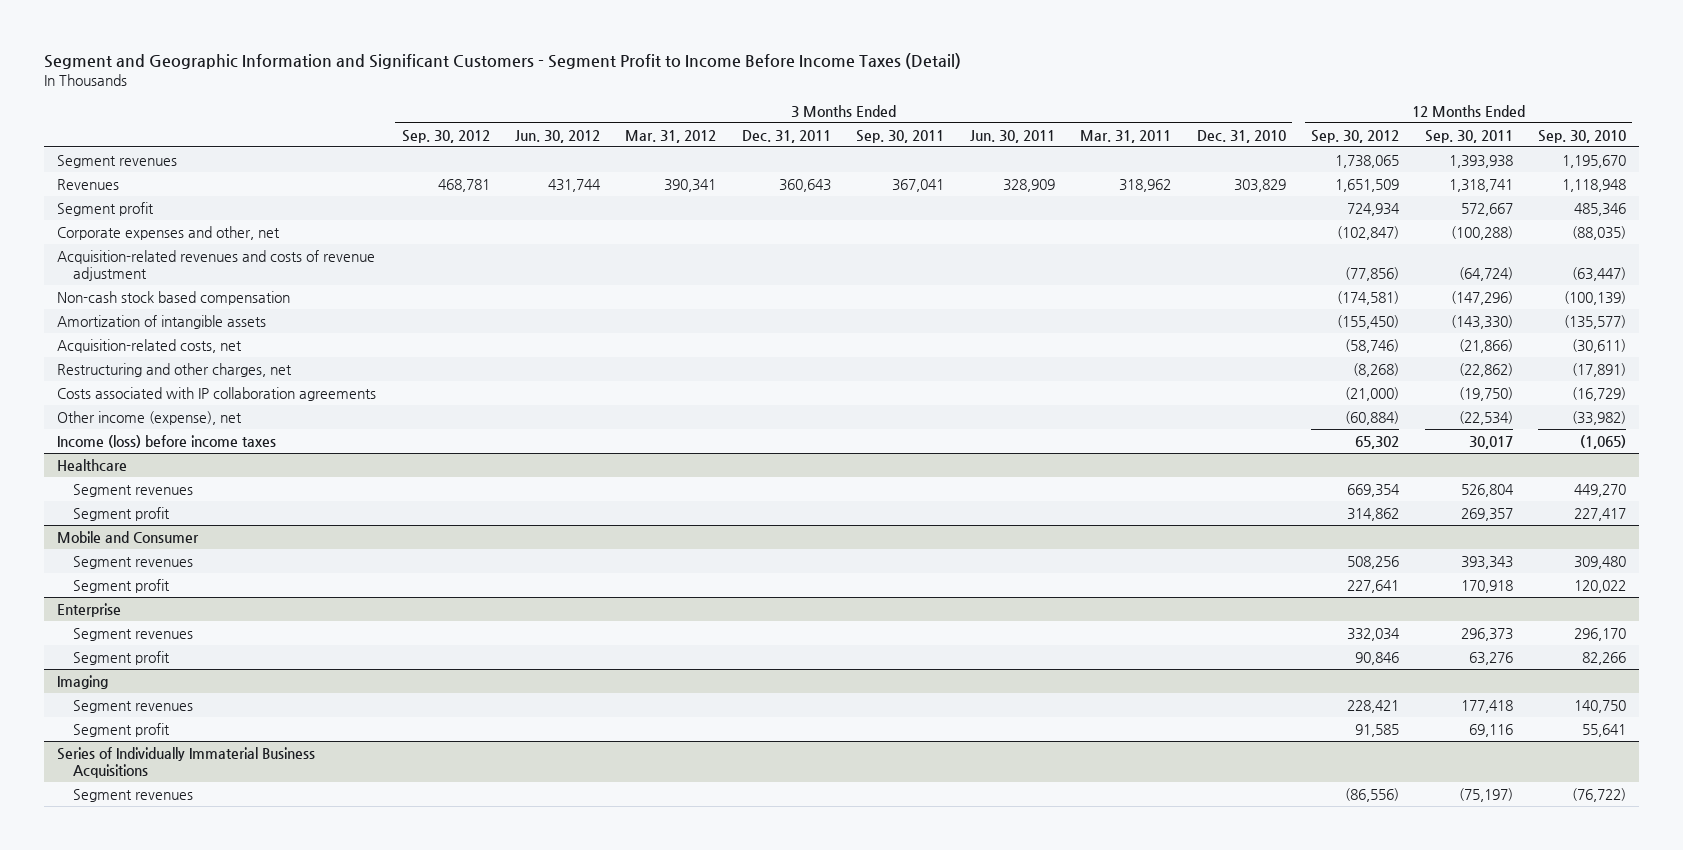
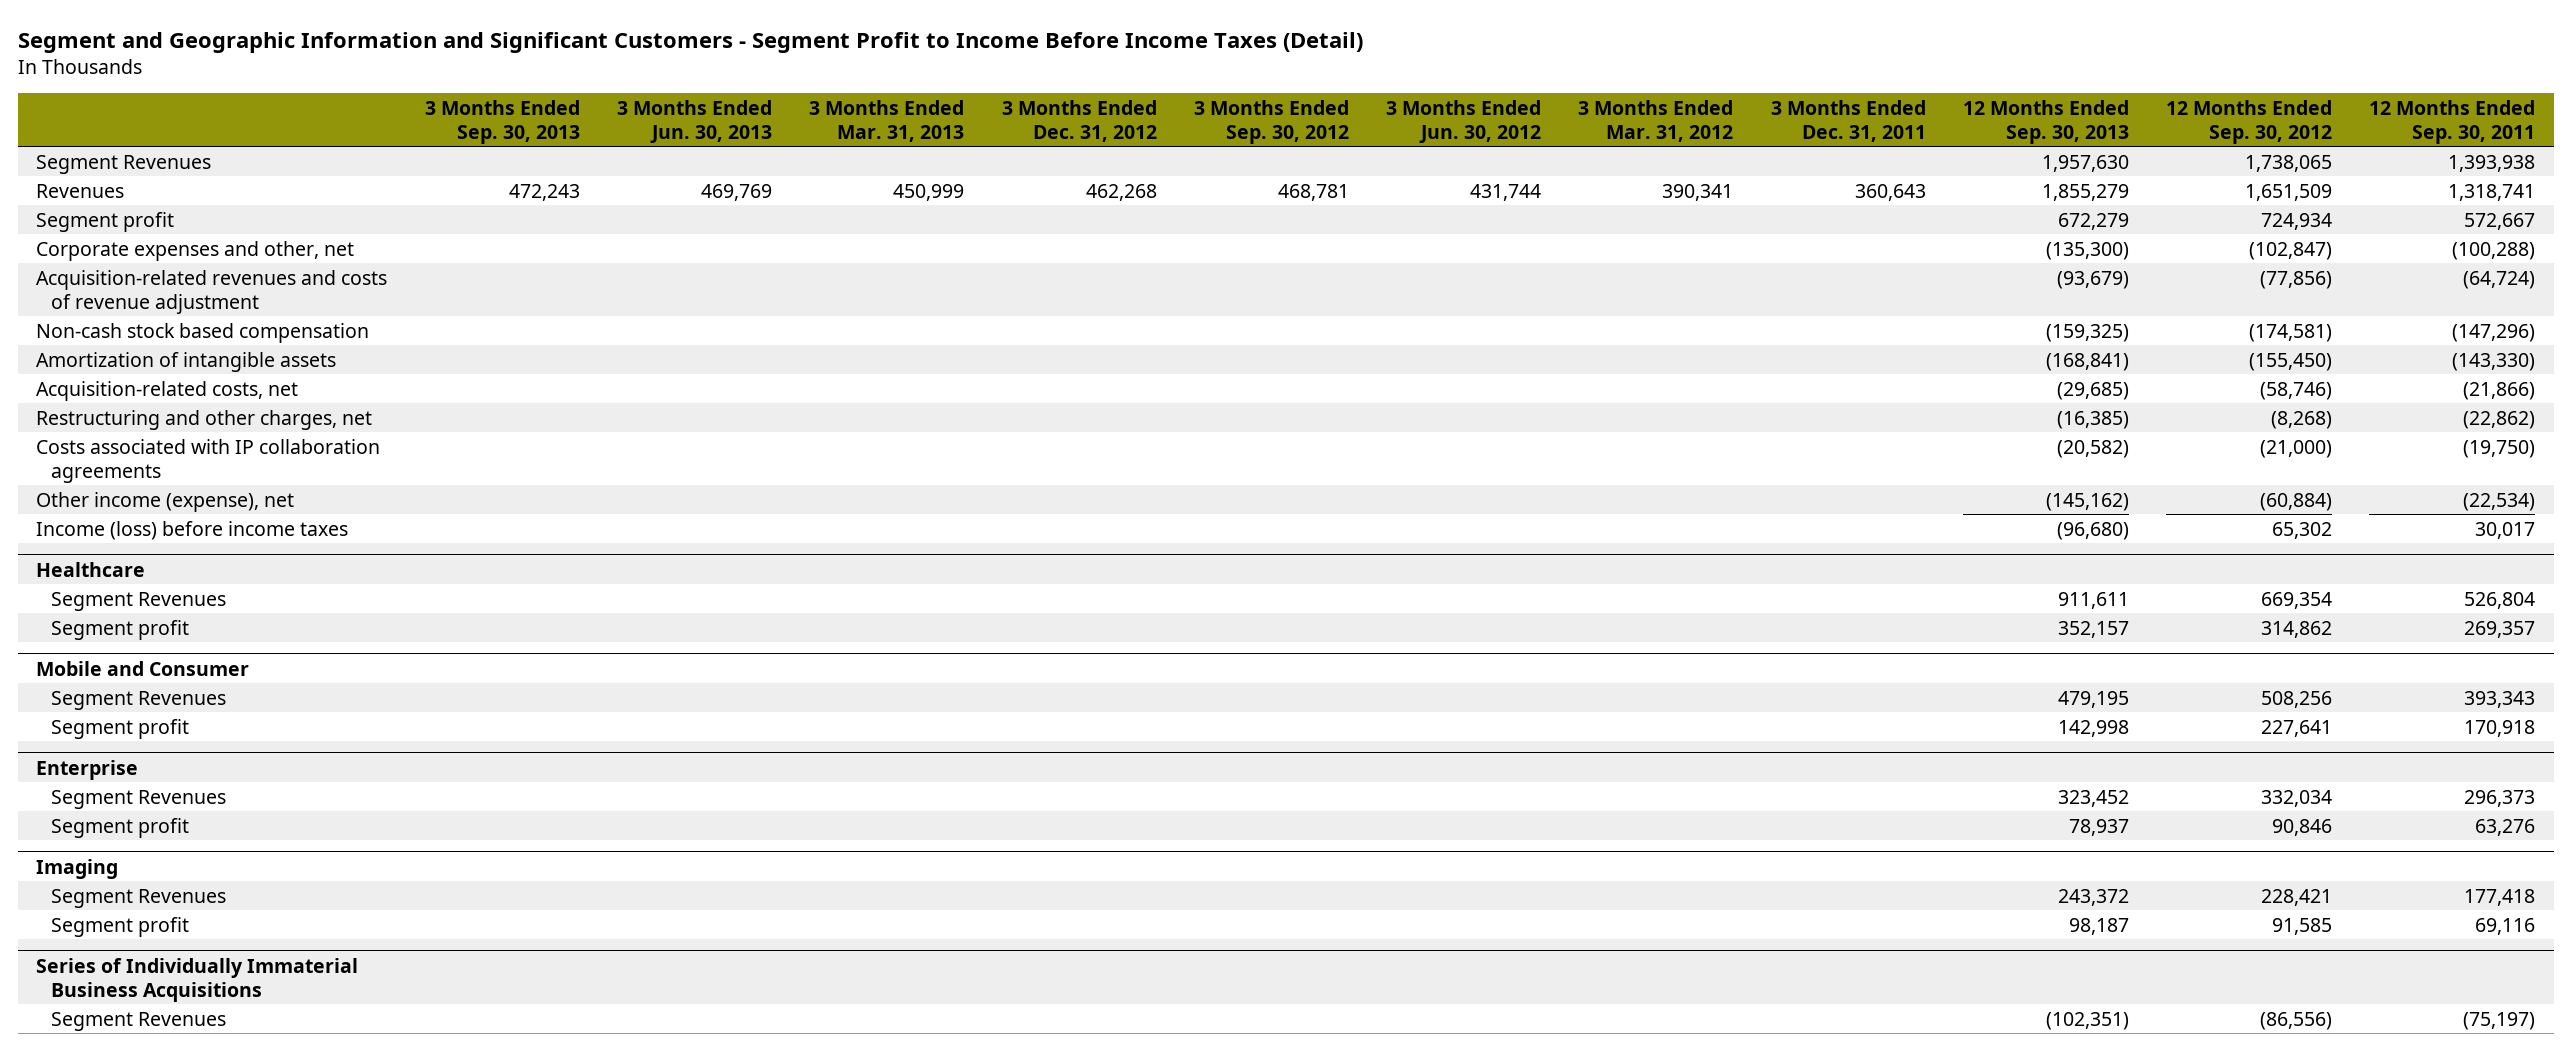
[856,129,945,143] Sep. 30, 2011 -> none
[969,129,1055,143] Jun. 30, 2011 -> none
[1080,129,1172,143] Mar. 31, 2011 -> none
[1196,129,1286,143] Dec. 31, 2010 -> none
[1537,129,1626,143] Sep. 30, 2010 -> none
none -> [424,99,580,144] 3 Months Ended Sep. 30, 2013
none -> [616,99,772,143] 3 Months Ended Jun. 30, 2013
none -> [809,99,965,142] 3 Months Ended Mar. 31, 2013
none -> [1001,99,1157,142] 3 Months Ended Dec. 31, 2012
none -> [1962,99,2129,144] 12 Months Ended Sep. 30, 2013
[57,154,178,168] Segment revenues -> [36,154,212,174] Segment Revenues
[72,483,193,497] Segment revenues -> [50,591,226,611] Segment Revenues
[72,555,193,569] Segment revenues -> [50,690,226,710] Segment Revenues
[72,627,193,641] Segment revenues -> [50,789,226,809] Segment Revenues
[72,699,193,713] Segment revenues -> [50,888,226,908] Segment Revenues
[72,788,193,802] Segment revenues -> [50,1011,226,1031] Segment Revenues

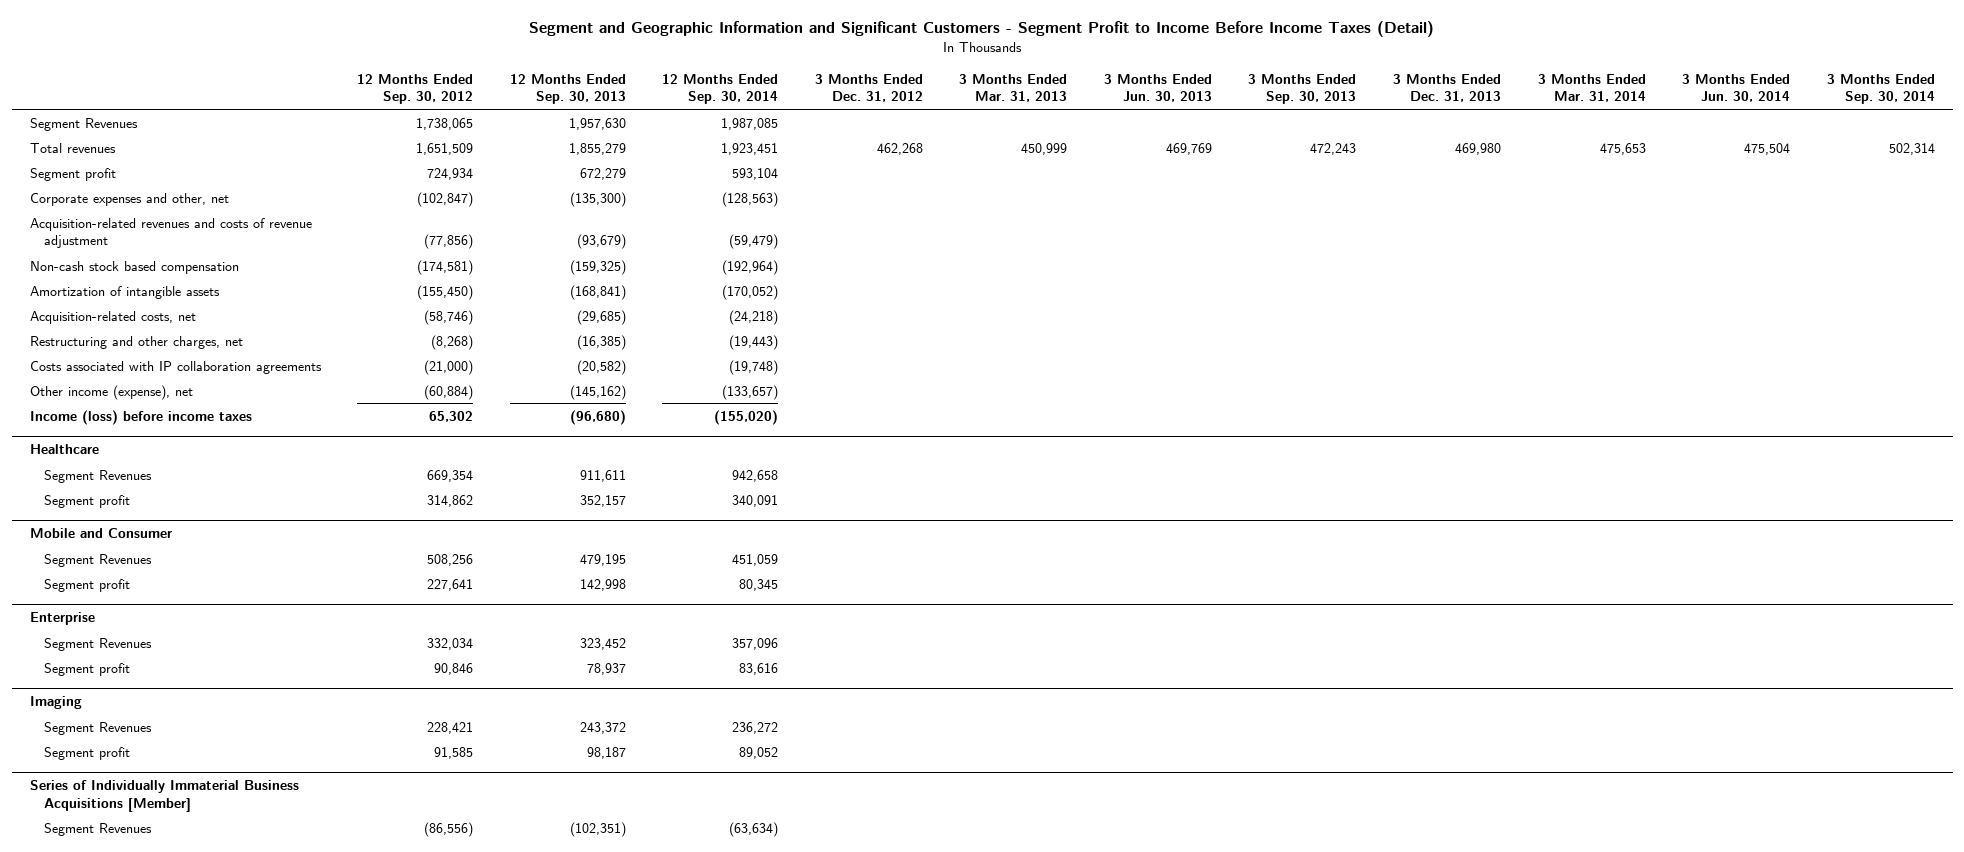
[1193,99,1349,144] 3 Months Ended Sep. 30, 2012 -> none
[1386,99,1542,143] 3 Months Ended Jun. 30, 2012 -> none
[1578,99,1734,142] 3 Months Ended Mar. 31, 2012 -> none
[1770,99,1926,142] 3 Months Ended Dec. 31, 2011 -> none
[2369,99,2536,144] 12 Months Ended Sep. 30, 2011 -> none
none -> [662,74,779,105] 12 Months Ended Sep. 30, 2014
none -> [1393,74,1502,103] 3 Months Ended Dec. 31, 2013
none -> [1537,74,1646,103] 3 Months Ended Mar. 31, 2014
none -> [1682,74,1791,103] 3 Months Ended Jun. 30, 2014
none -> [1826,74,1935,105] 3 Months Ended Sep. 30, 2014
[36,183,125,198] Revenues -> [29,142,116,153] Total revenues
[36,957,359,1002] Series of Individually Immaterial Business Acquisitions -> [29,780,299,812] Series of Individually Immaterial Business Acquisitions [Member]

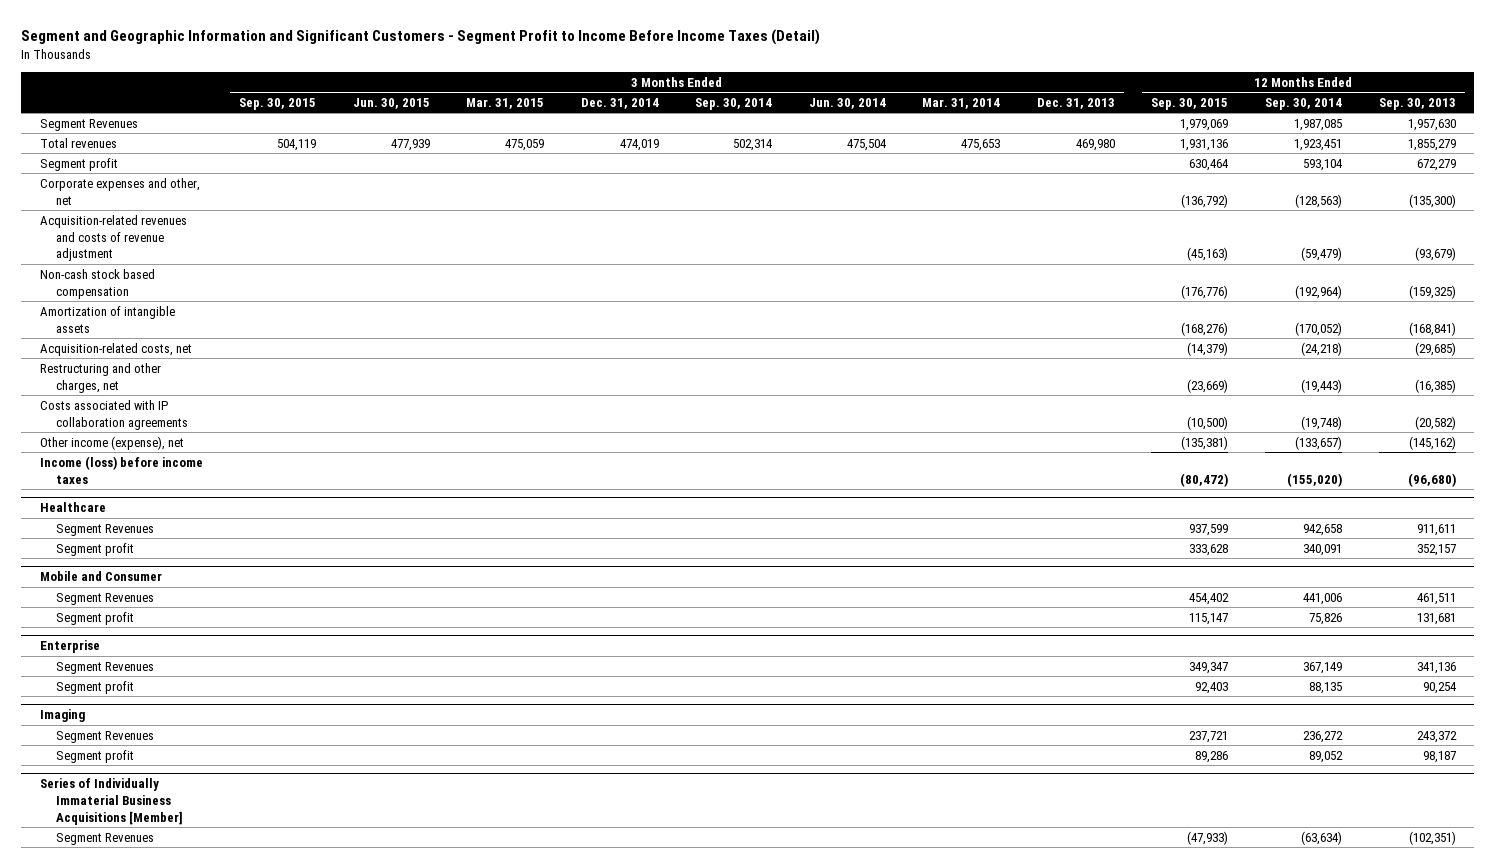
[357,74,474,105] 12 Months Ended Sep. 30, 2012 -> none
[814,74,923,103] 3 Months Ended Dec. 31, 2012 -> none
[959,74,1068,103] 3 Months Ended Mar. 31, 2013 -> none
[1103,74,1212,103] 3 Months Ended Jun. 30, 2013 -> none
[1248,74,1357,105] 3 Months Ended Sep. 30, 2013 -> none
none -> [239,97,317,110] Sep. 30, 2015
none -> [352,97,430,109] Jun. 30, 2015
none -> [466,97,545,109] Mar. 31, 2015
none -> [580,97,659,109] Dec. 31, 2014
none -> [1151,97,1229,110] Sep. 30, 2015
[579,553,626,566] 479,195 -> [1416,592,1456,605] 461,511
[732,553,779,566] 451,059 -> [1302,592,1342,605] 441,006
[579,578,626,591] 142,998 -> [1416,612,1456,625] 131,681
[739,578,779,591] 80,345 -> [1308,612,1342,625] 75,826
[579,637,626,650] 323,452 -> [1416,661,1456,674] 341,136
[732,637,779,650] 357,096 -> [1302,661,1342,674] 367,149
[586,662,626,675] 78,937 -> [1422,681,1457,694] 90,254
[739,662,779,675] 83,616 -> [1308,681,1342,694] 88,135

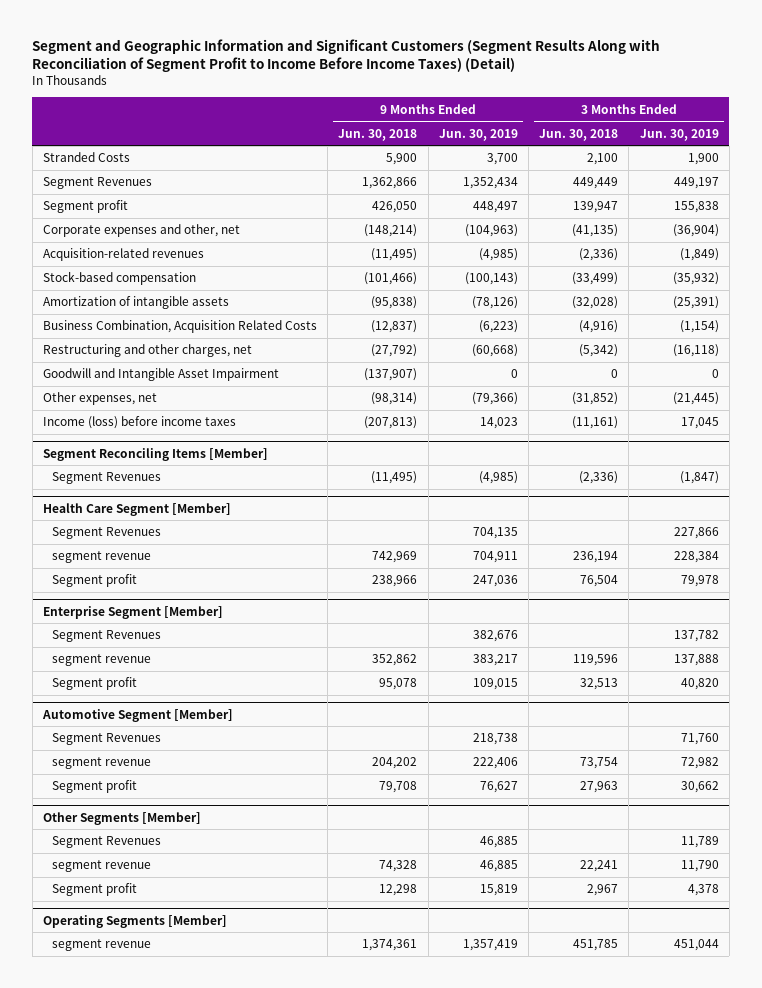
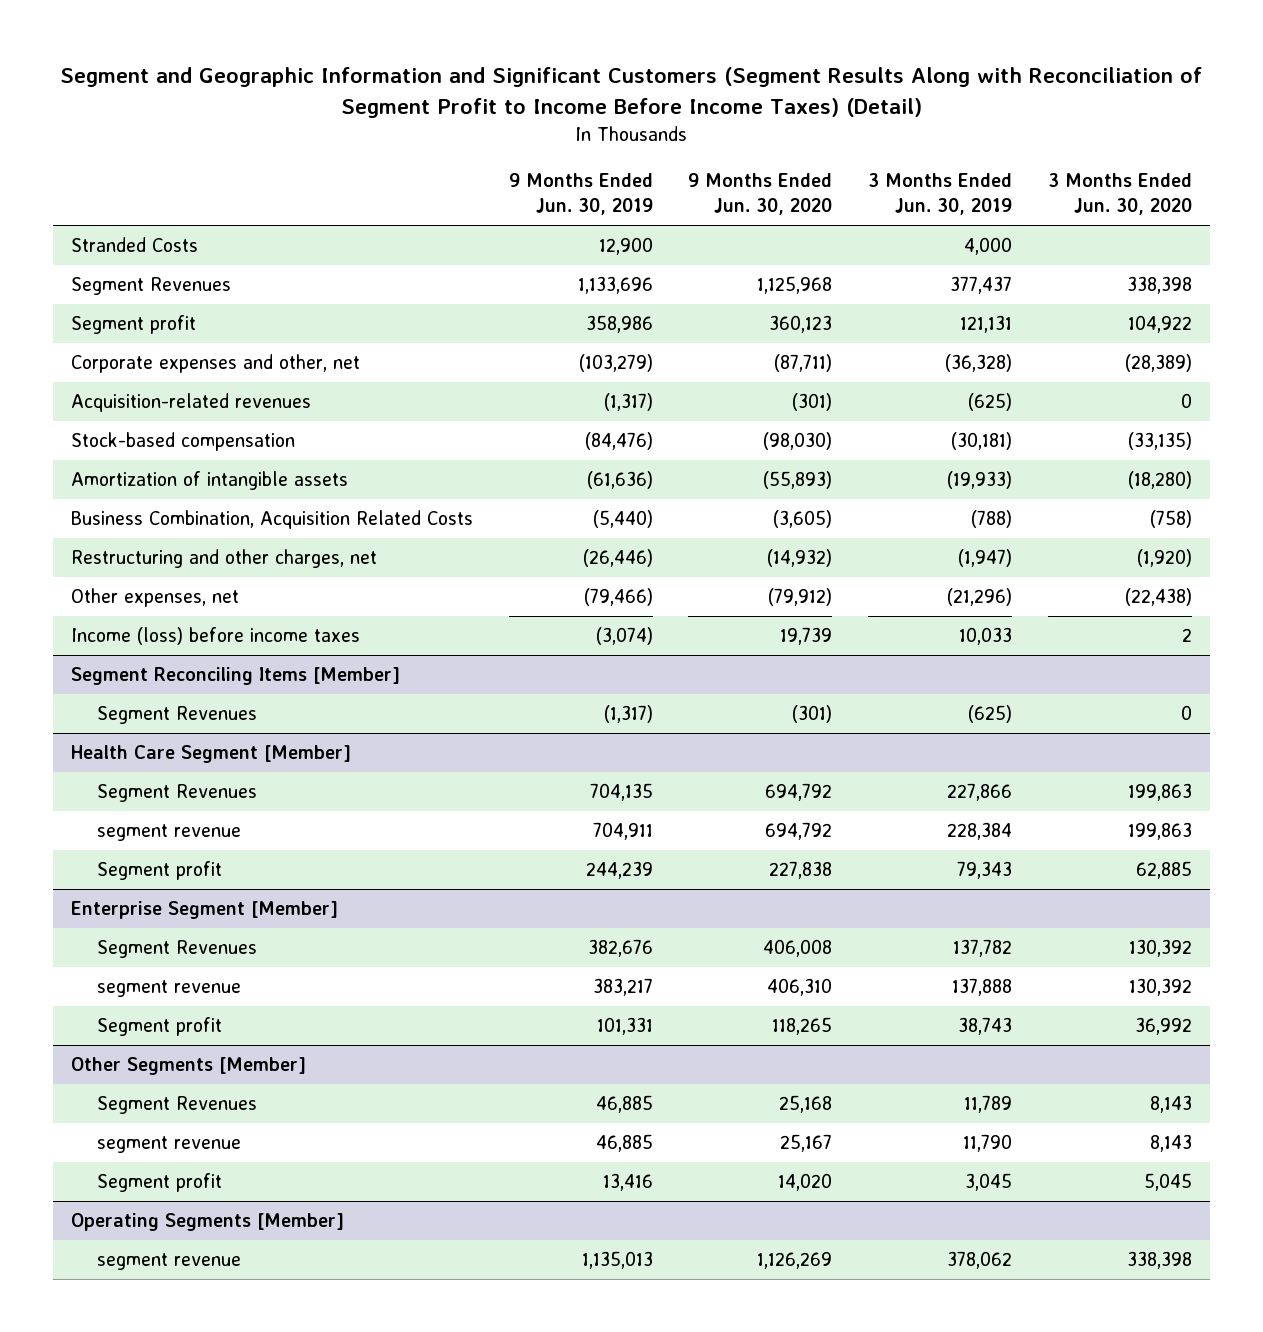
[338,128,418,141] Jun. 30, 2018 -> none
[539,128,619,141] Jun. 30, 2018 -> none
none -> [688,172,833,216] 9 Months Ended Jun. 30, 2020
none -> [1048,172,1193,216] 3 Months Ended Jun. 30, 2020
[42,368,279,382] Goodwill and Intangible Asset Impairment -> none
[486,153,518,166] 3,700 -> [598,237,653,256] 12,900
[687,153,719,166] 1,900 -> [964,237,1013,256] 4,000
[462,177,518,190] 1,352,434 -> [577,276,653,295] 1,133,696
[673,177,719,190] 449,197 -> [950,276,1013,295] 377,437
[472,201,518,214] 448,497 -> [585,315,653,334] 358,986
[673,201,719,214] 155,838 -> [960,315,1013,334] 121,131
[464,224,518,238] (104,963) -> [578,354,653,373] (103,279)
[672,224,719,238] (36,904) -> [945,354,1013,373] (36,328)
[478,248,518,262] (4,985) -> [603,393,653,412] (1,317)
[679,248,719,262] (1,849) -> [968,393,1013,412] (625)
[464,272,518,286] (100,143) -> [584,432,653,451] (84,476)
[672,272,719,286] (35,932) -> [951,432,1013,451] (30,181)
[471,296,518,310] (78,126) -> [586,471,653,490] (61,636)
[672,296,719,310] (25,391) -> [947,471,1013,490] (19,933)
[478,320,518,334] (6,223) -> [592,510,653,529] (5,440)
[679,320,719,334] (1,154) -> [971,510,1013,529] (788)
[471,344,518,358] (60,668) -> [582,549,653,568] (26,446)
[672,344,719,358] (16,118) -> [958,549,1013,568] (1,947)
[471,392,518,406] (79,366) -> [583,588,653,607] (79,466)
[672,392,719,406] (21,445) -> [947,588,1013,607] (21,296)
[479,417,518,430] 14,023 -> [595,627,653,646] (3,074)
[680,417,719,430] 17,045 -> [959,627,1013,646] 10,033
[478,471,518,485] (4,985) -> [603,705,653,724] (1,317)
[679,471,719,485] (1,847) -> [968,705,1013,724] (625)
[472,575,518,588] 247,036 -> [585,861,653,880] 244,239
[680,575,719,588] 79,978 -> [957,861,1013,880] 79,343
[41,708,233,722] Automotive Segment [Member] -> none
[51,733,161,746] Segment Revenues -> none
[51,757,151,770] segment revenue -> none
[51,780,137,794] Segment profit -> none
[472,678,518,691] 109,015 -> [596,1017,653,1036] 101,331
[680,678,719,691] 40,820 -> [958,1017,1013,1036] 38,743
[479,884,518,897] 15,819 -> [602,1173,653,1192] 13,416
[687,884,719,897] 4,378 -> [965,1173,1013,1192] 3,045
[462,939,518,952] 1,357,419 -> [581,1251,653,1270] 1,135,013
[673,939,719,952] 451,044 -> [947,1251,1013,1270] 378,062

